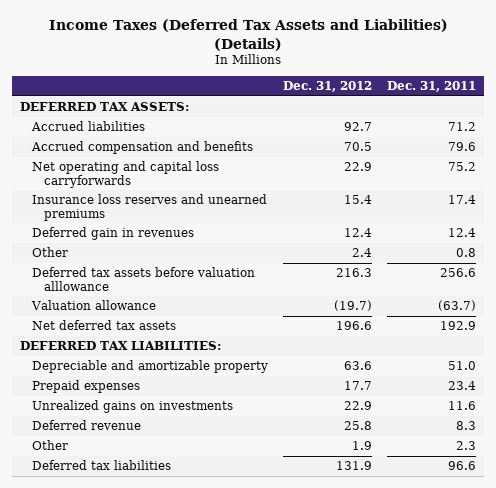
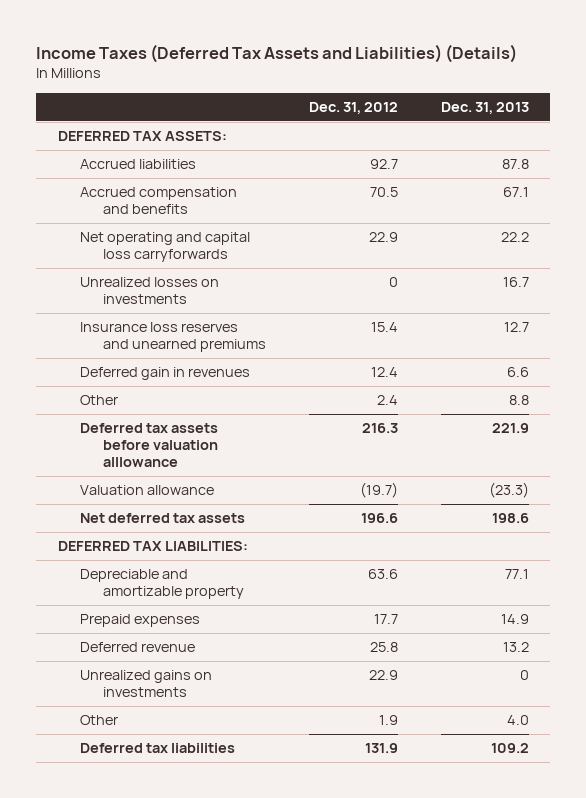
[387,81,477,93] Dec. 31, 2011 -> none
none -> [440,102,529,115] Dec. 31, 2013
none -> [80,277,220,305] Unrealized losses on investments
[31,400,233,414] Unrealized gains on investments -> [80,670,213,698] Unrealized gains on investments

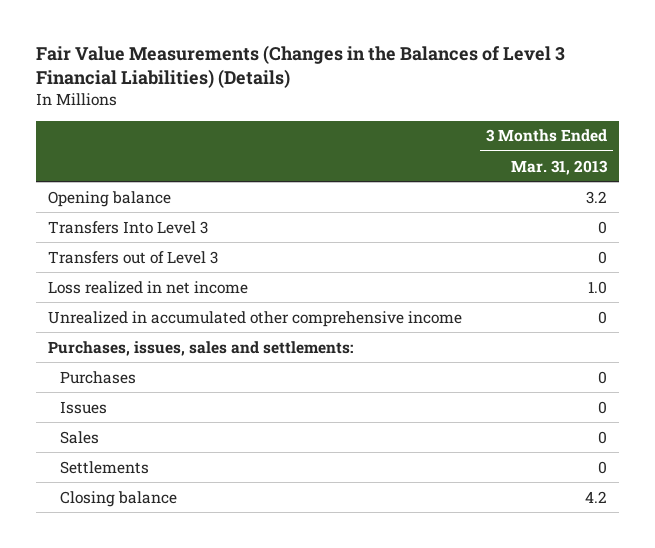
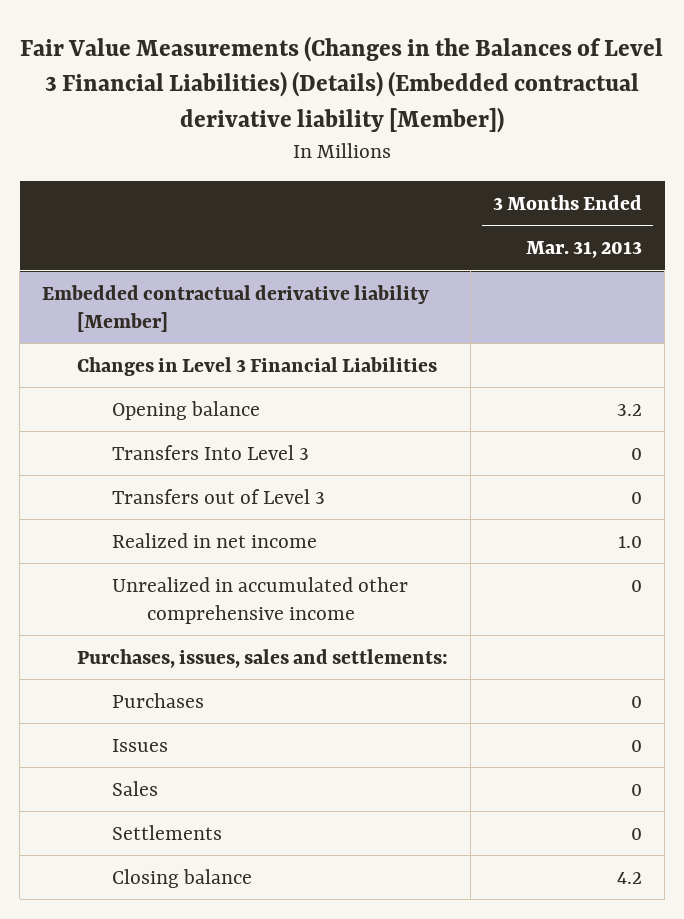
[35,45,565,89] Fair Value Measurements (Changes in the Balances of Level 3 Financial Liabilities) (Details) -> [20,35,664,133] Fair Value Measurements (Changes in the Balances of Level 3 Financial Liabilities) (Details) (Embedded contractual derivative liability [Member])
none -> [42,284,430,332] Embedded contractual derivative liability [Member]
none -> [77,356,438,376] Changes in Level 3 Financial Liabilities
[47,280,248,294] Loss realized in net income -> [112,532,318,548] Realized in net income

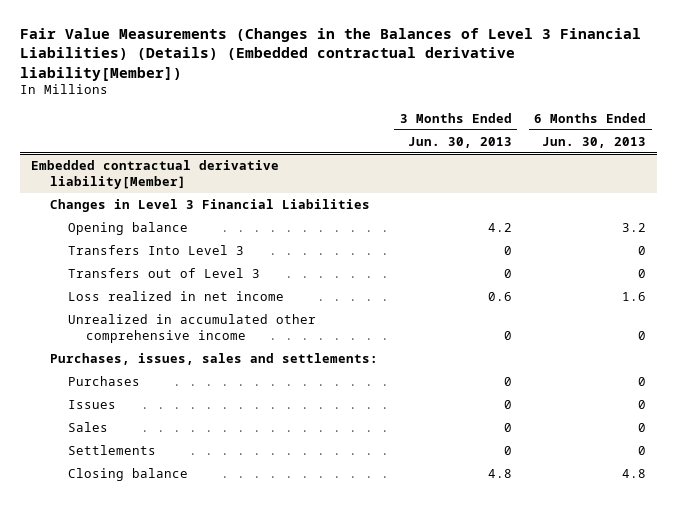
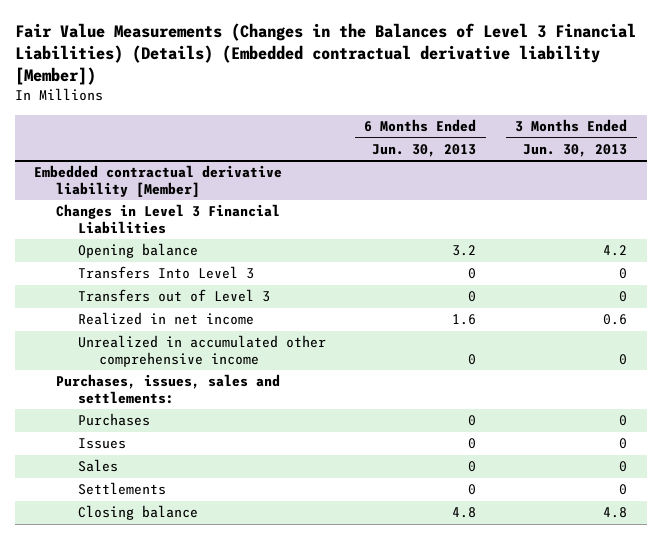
[19,28,641,81] Fair Value Measurements (Changes in the Balances of Level 3 Financial Liabilities) (Details) (Embedded contractual derivative liability[Member]) -> [14,22,636,86] Fair Value Measurements (Changes in the Balances of Level 3 Financial Liabilities) (Details) (Embedded contractual derivative liability [Member])
[31,159,280,189] Embedded contractual derivative liability[Member] -> [34,165,283,197] Embedded contractual derivative liability [Member]
[67,290,284,301] Loss realized in net income -> [77,312,254,326] Realized in net income

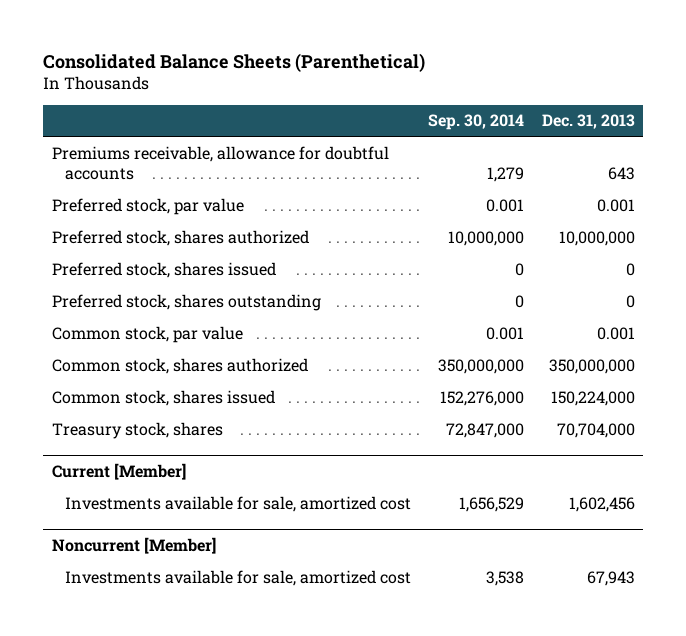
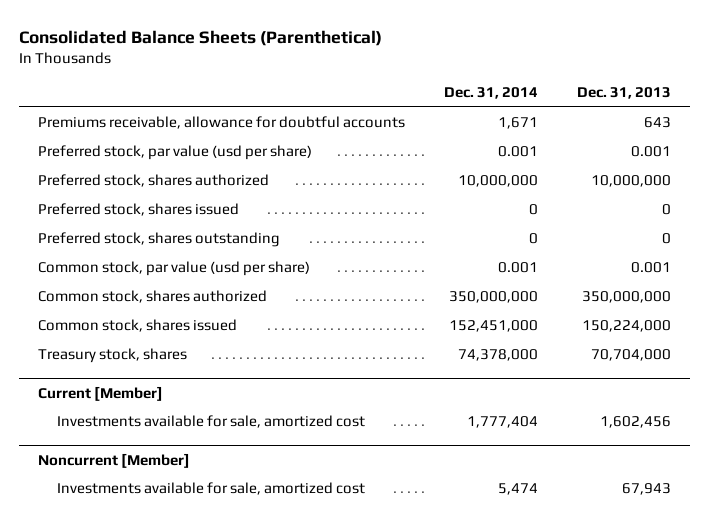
[428,114,525,131] Sep. 30, 2014 -> none
none -> [443,87,538,100] Dec. 31, 2014
[51,197,244,215] Preferred stock, par value -> [38,145,313,161] Preferred stock, par value (usd per share)
[51,325,243,343] Common stock, par value -> [38,261,311,277] Common stock, par value (usd per share)

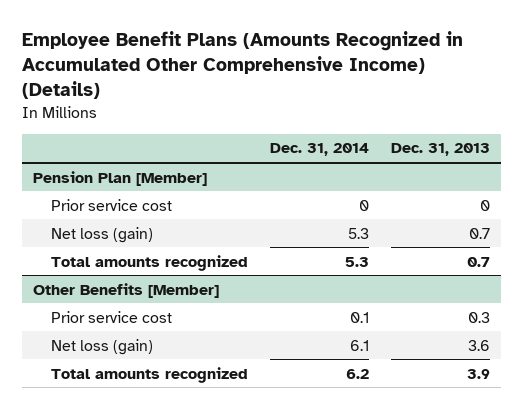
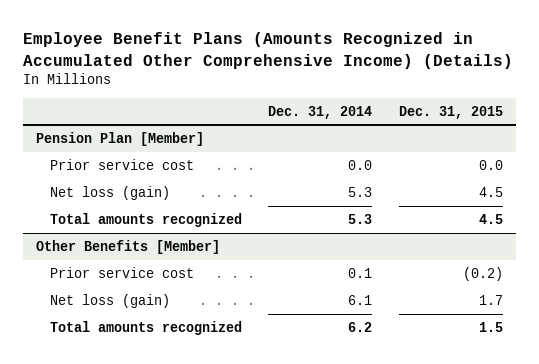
[390,143,490,157] Dec. 31, 2013 -> none
none -> [398,105,503,119] Dec. 31, 2015
[358,199,369,211] 0 -> [348,159,373,170] 0.0

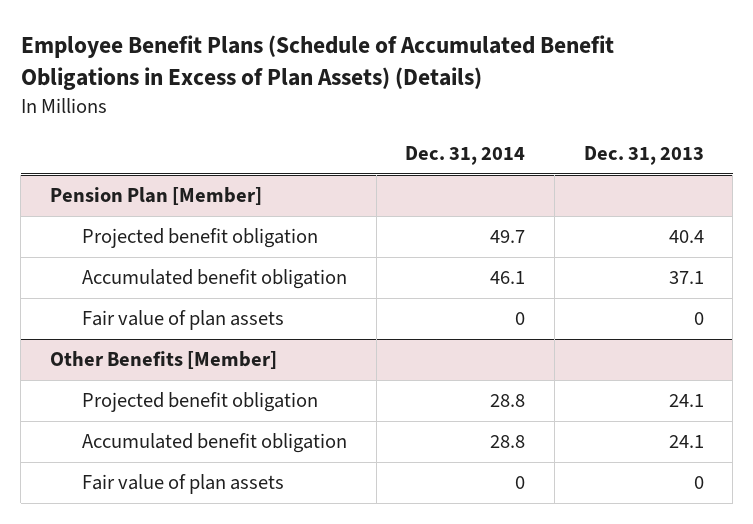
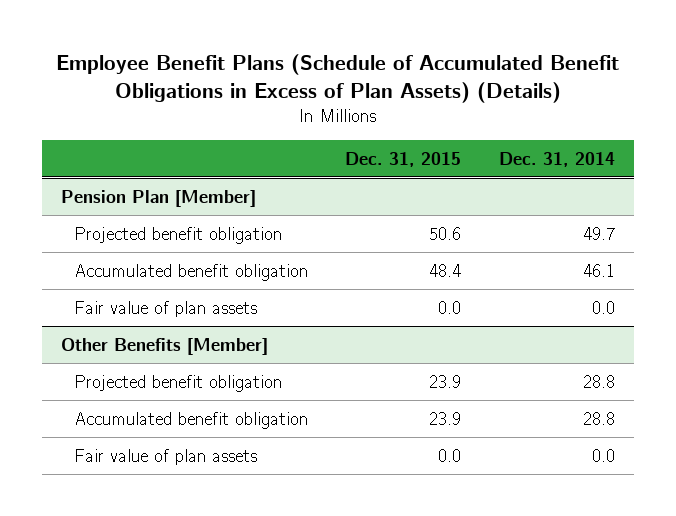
[583,146,704,166] Dec. 31, 2013 -> none
none -> [345,151,462,167] Dec. 31, 2015
[515,312,526,326] 0 -> [591,300,615,314] 0.0
[515,476,526,490] 0 -> [591,448,615,462] 0.0

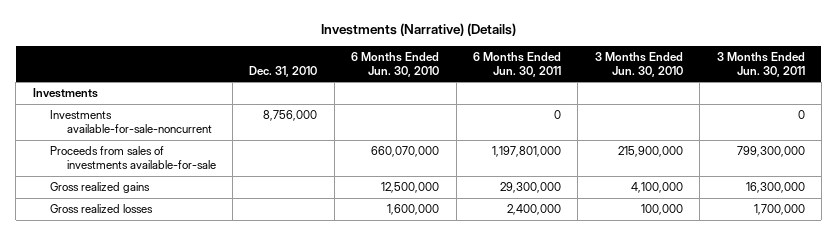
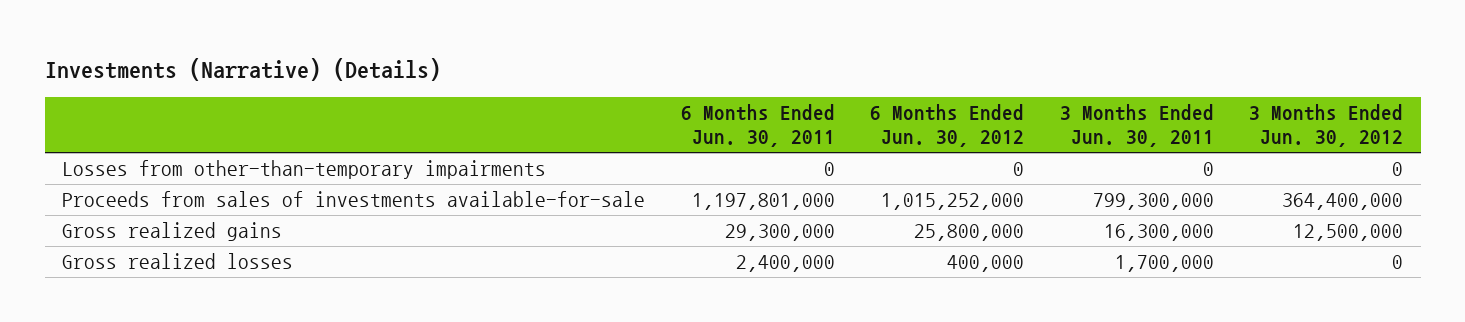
[249,65,318,77] Dec. 31, 2010 -> none
[351,51,440,77] 6 Months Ended Jun. 30, 2010 -> none
[594,51,683,77] 3 Months Ended Jun. 30, 2010 -> none
none -> [870,103,1025,148] 6 Months Ended Jun. 30, 2012
none -> [1248,103,1403,148] 3 Months Ended Jun. 30, 2012
[32,88,98,99] Investments -> none
[49,110,212,134] Investments available-for-sale-noncurrent -> none
none -> [62,159,547,179] Losses from other-than-temporary impairments

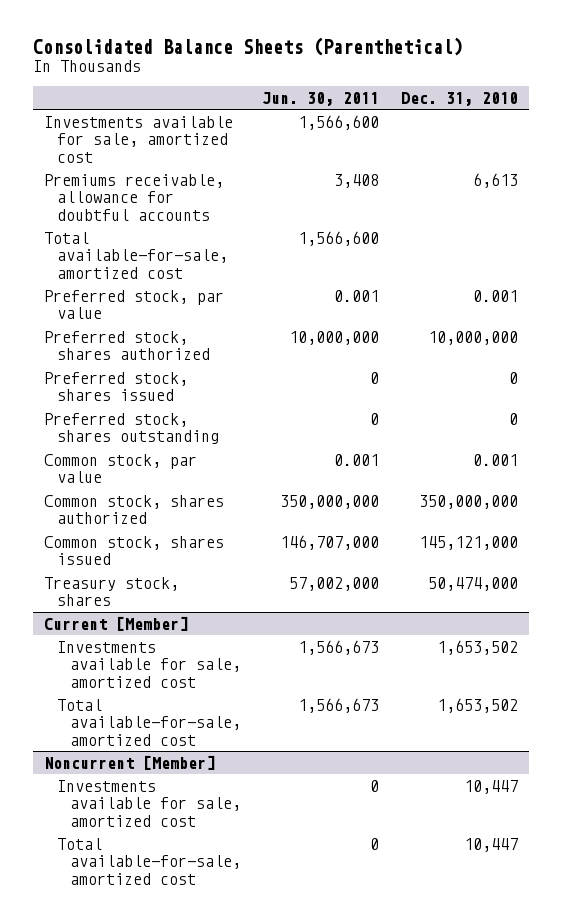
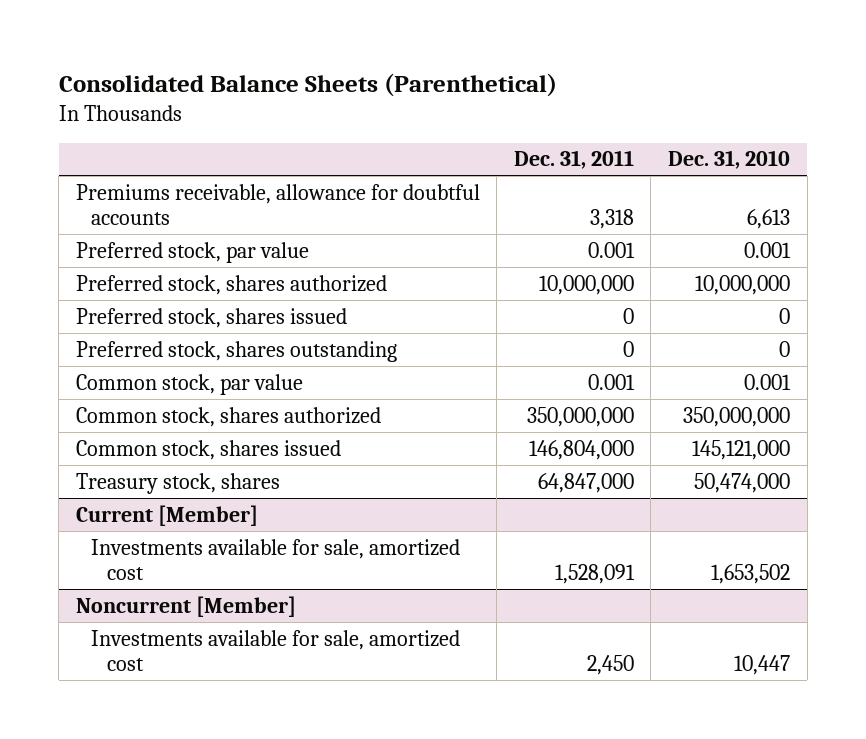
[262,91,380,106] Jun. 30, 2011 -> none
none -> [513,150,634,170] Dec. 31, 2011
[43,115,233,164] Investments available for sale, amortized cost -> none
[43,231,228,280] Total available-for-sale, amortized cost -> none
[56,698,241,747] Total available-for-sale, amortized cost -> none
[56,837,241,886] Total available-for-sale, amortized cost -> none

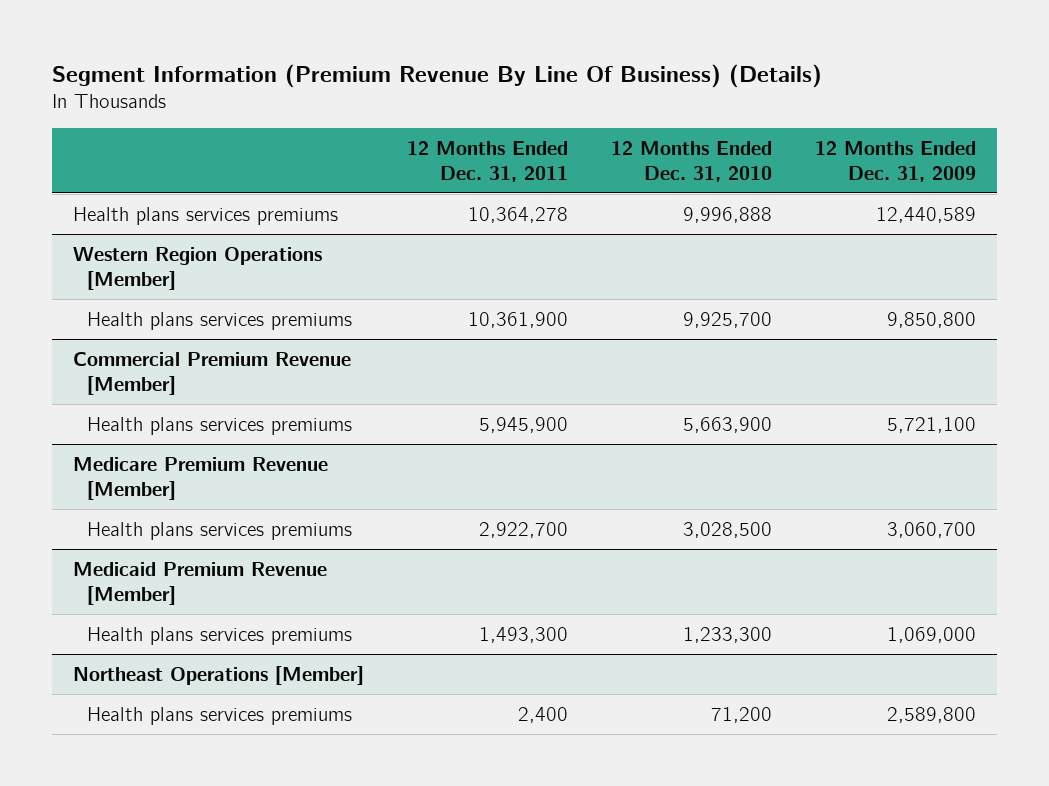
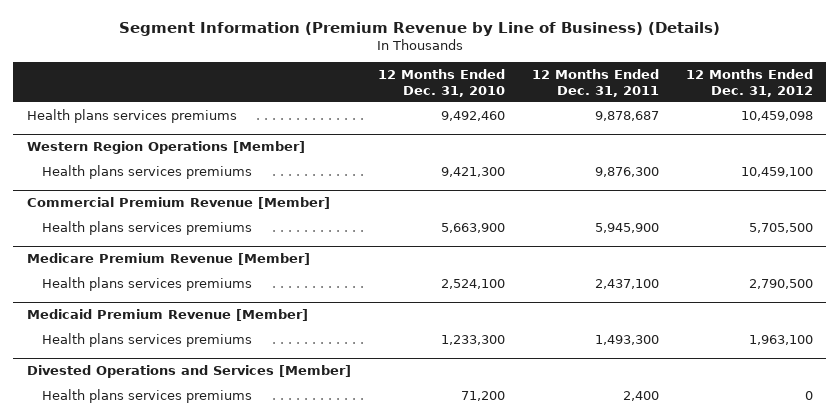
[51,64,822,89] Segment Information (Premium Revenue By Line Of Business) (Details) -> [118,21,720,36] Segment Information (Premium Revenue by Line of Business) (Details)
[814,140,976,182] 12 Months Ended Dec. 31, 2009 -> none
none -> [685,68,813,97] 12 Months Ended Dec. 31, 2012
[468,206,569,223] 10,364,278 -> [594,110,659,121] 9,878,687
[682,206,772,223] 9,996,888 -> [440,110,505,121] 9,492,460
[468,311,569,328] 10,361,900 -> [594,166,659,177] 9,876,300
[682,311,772,328] 9,925,700 -> [440,166,505,177] 9,421,300
[479,521,569,538] 2,922,700 -> [594,278,659,289] 2,437,100
[682,521,772,538] 3,028,500 -> [440,278,505,289] 2,524,100
[73,665,365,685] Northeast Operations [Member] -> none
none -> [26,365,351,379] Divested Operations and Services [Member]

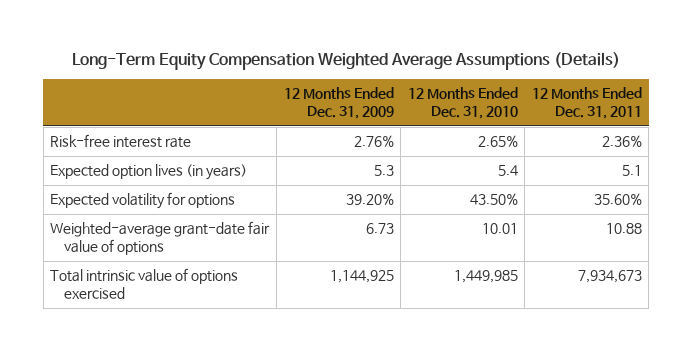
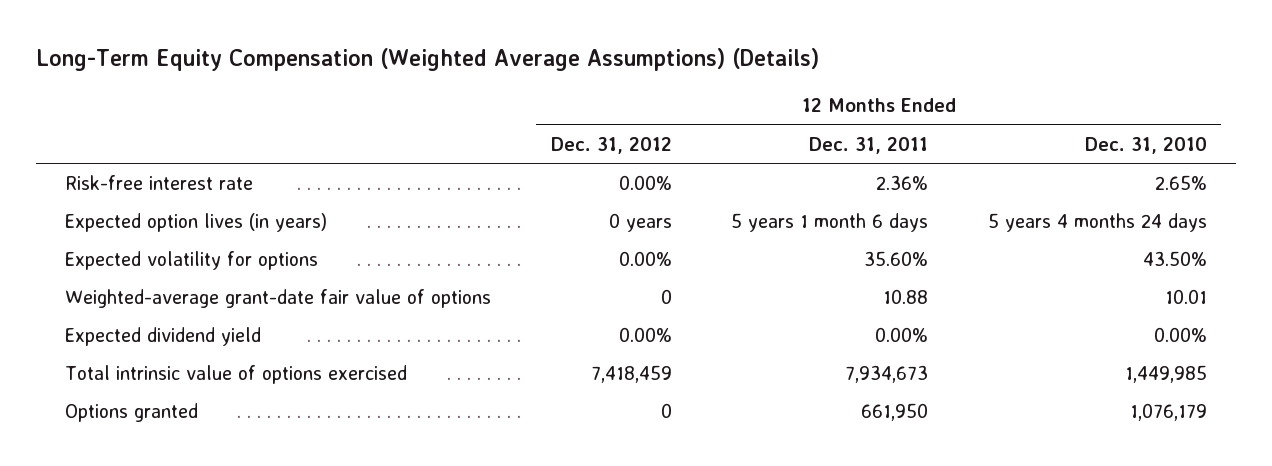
[72,52,621,71] Long-Term Equity Compensation Weighted Average Assumptions (Details) -> [35,48,819,72] Long-Term Equity Compensation (Weighted Average Assumptions) (Details)
[283,87,394,120] 12 Months Ended Dec. 31, 2009 -> none
none -> [550,136,672,154] Dec. 31, 2012
[497,165,518,177] 5.4 -> [987,212,1207,232] 5 years 4 months 24 days
[621,165,642,177] 5.1 -> [731,212,929,232] 5 years 1 month 6 days
none -> [65,326,262,346] Expected dividend yield
none -> [65,402,199,422] Options granted

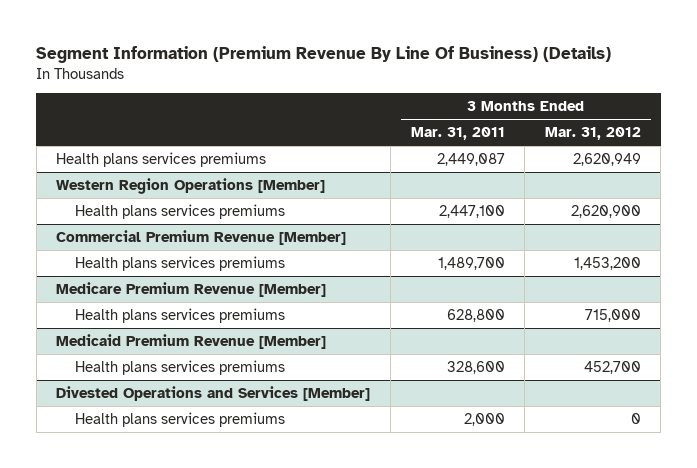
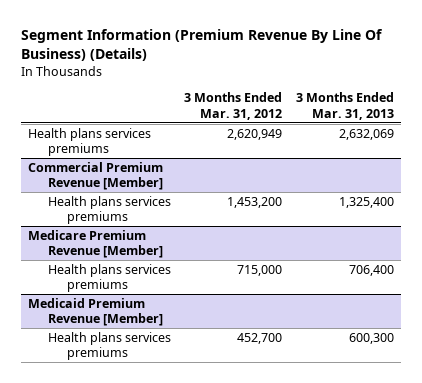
[410,127,505,141] Mar. 31, 2011 -> none
none -> [296,92,395,120] 3 Months Ended Mar. 31, 2013
[56,177,326,194] Western Region Operations [Member] -> none
[75,203,286,219] Health plans services premiums -> none
[56,385,371,401] Divested Operations and Services [Member] -> none
[75,411,286,427] Health plans services premiums -> none

